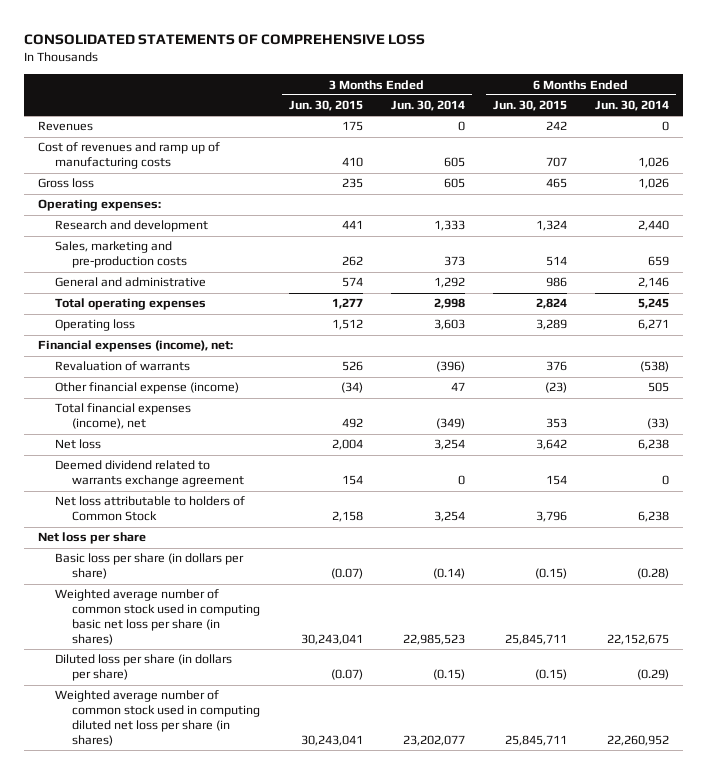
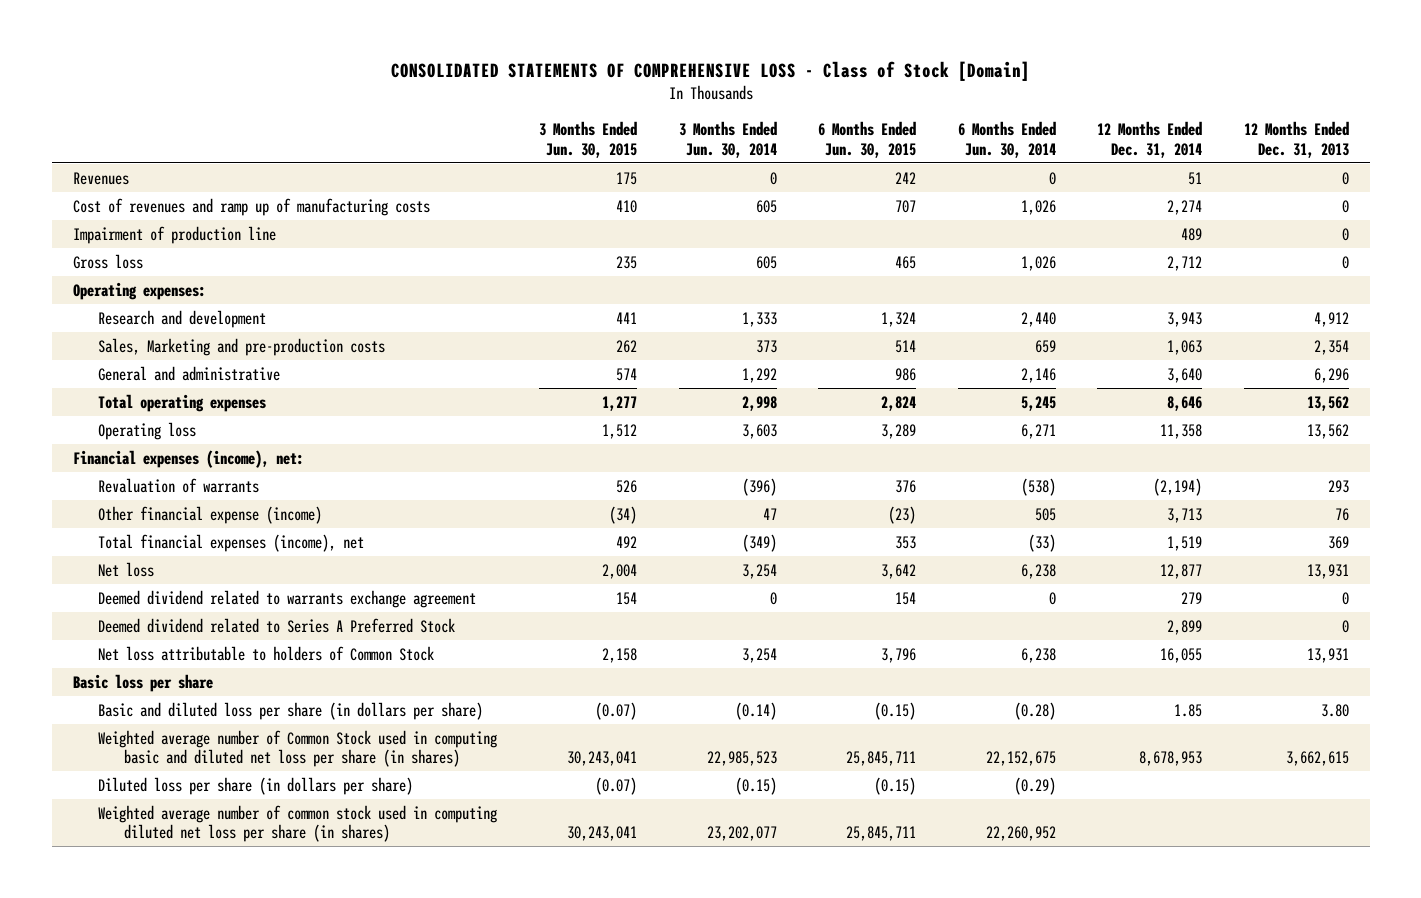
[24,34,426,46] CONSOLIDATED STATEMENTS OF COMPREHENSIVE LOSS -> [390,61,1030,82] CONSOLIDATED STATEMENTS OF COMPREHENSIVE LOSS - Class of Stock [Domain]
none -> [1097,121,1203,158] 12 Months Ended Dec. 31, 2014
none -> [1243,121,1349,158] 12 Months Ended Dec. 31, 2013
none -> [72,225,276,244] Impairment of production line
[55,241,188,269] Sales, marketing and pre-production costs -> [98,337,386,356] Sales, Marketing and pre-production costs
none -> [98,617,456,633] Deemed dividend related to Series A Preferred Stock
[38,532,147,545] Net loss per share -> [72,673,213,692] Basic loss per share
[55,553,245,580] Basic loss per share (in dollars per share) -> [98,701,484,720] Basic and diluted loss per share (in dollars per share)
[55,589,261,646] Weighted average number of common stock used in computing basic net loss per share (in shares) -> [98,729,498,768] Weighted average number of Common Stock used in computing basic and diluted net loss per share (in shares)

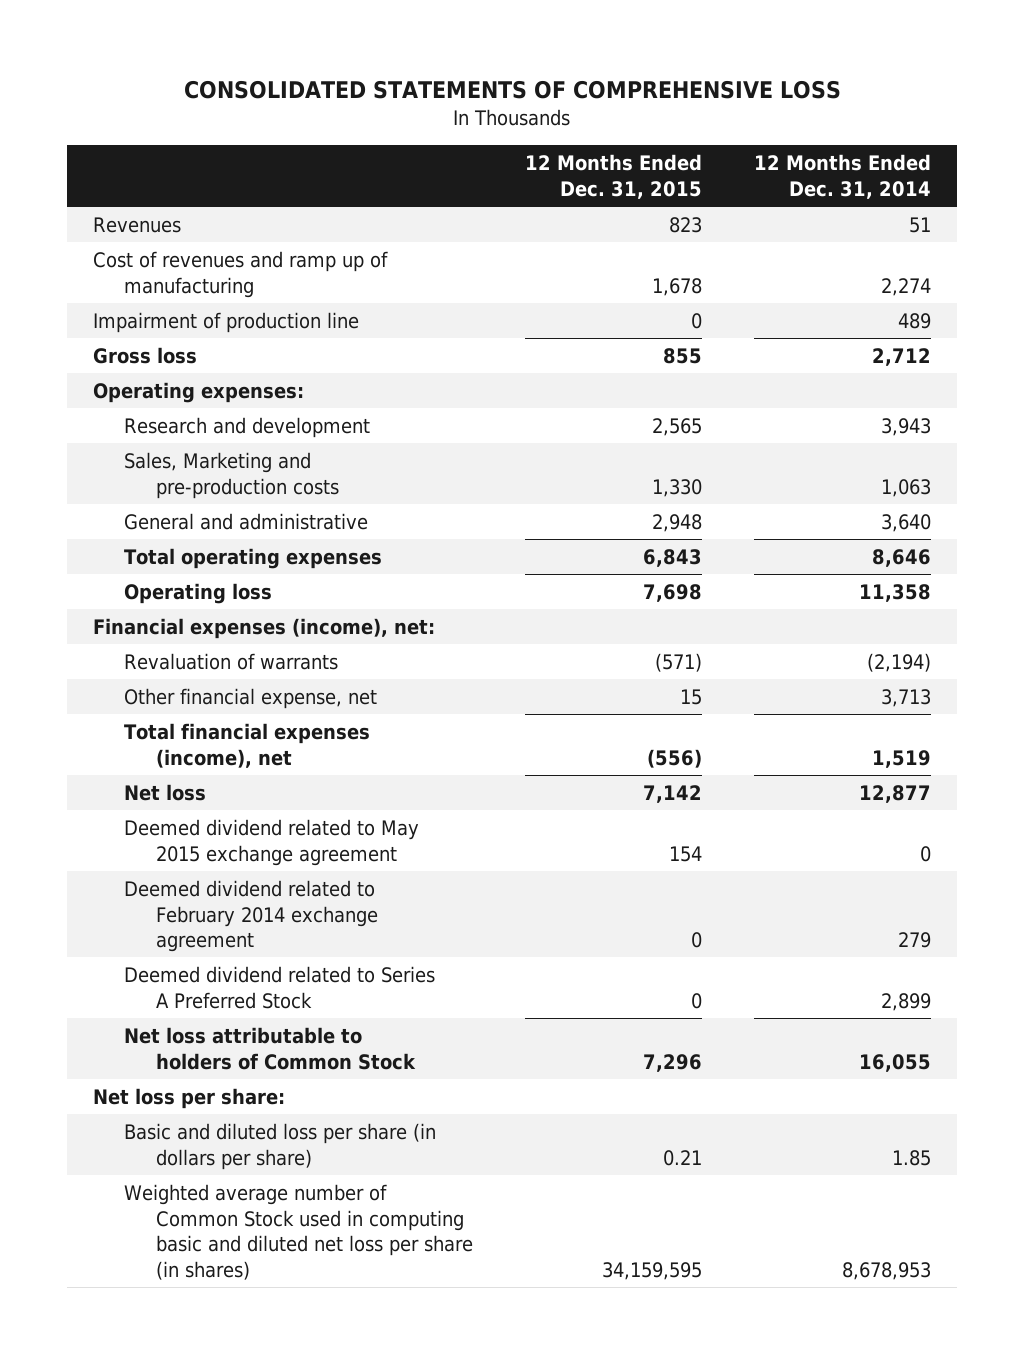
[390,61,1030,82] CONSOLIDATED STATEMENTS OF COMPREHENSIVE LOSS - Class of Stock [Domain] -> [184,80,842,100] CONSOLIDATED STATEMENTS OF COMPREHENSIVE LOSS
[539,121,638,158] 3 Months Ended Jun. 30, 2015 -> none
[678,121,777,158] 3 Months Ended Jun. 30, 2014 -> none
[818,121,917,158] 6 Months Ended Jun. 30, 2015 -> none
[957,121,1056,158] 6 Months Ended Jun. 30, 2014 -> none
[1243,121,1349,158] 12 Months Ended Dec. 31, 2013 -> none
none -> [524,154,702,200] 12 Months Ended Dec. 31, 2015
[72,197,430,216] Cost of revenues and ramp up of manufacturing costs -> [93,250,389,298] Cost of revenues and ramp up of manufacturing
[98,505,323,524] Other financial expense (income) -> [124,687,378,709] Other financial expense, net
none -> [124,818,420,866] Deemed dividend related to May 2015 exchange agreement
[98,589,477,608] Deemed dividend related to warrants exchange agreement -> [124,879,378,953] Deemed dividend related to February 2014 exchange agreement
[72,673,213,692] Basic loss per share -> [93,1087,286,1109] Net loss per share:
[98,776,414,795] Diluted loss per share (in dollars per share) -> none
[98,804,498,843] Weighted average number of common stock used in computing diluted net loss per share (in shares) -> none

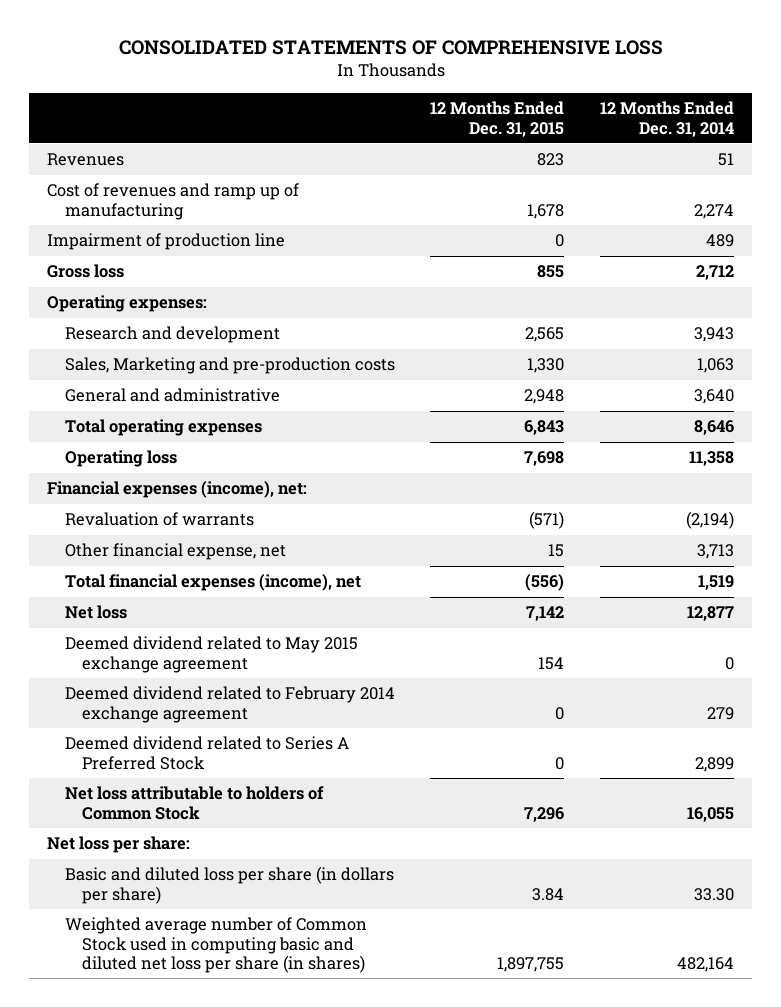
[662,1149,702,1166] 0.21 -> [532,887,565,901] 3.84
[892,1149,932,1166] 1.85 -> [694,887,735,901] 33.30
[601,1261,702,1280] 34,159,595 -> [497,957,565,973] 1,897,755
[842,1261,932,1280] 8,678,953 -> [677,957,735,973] 482,164

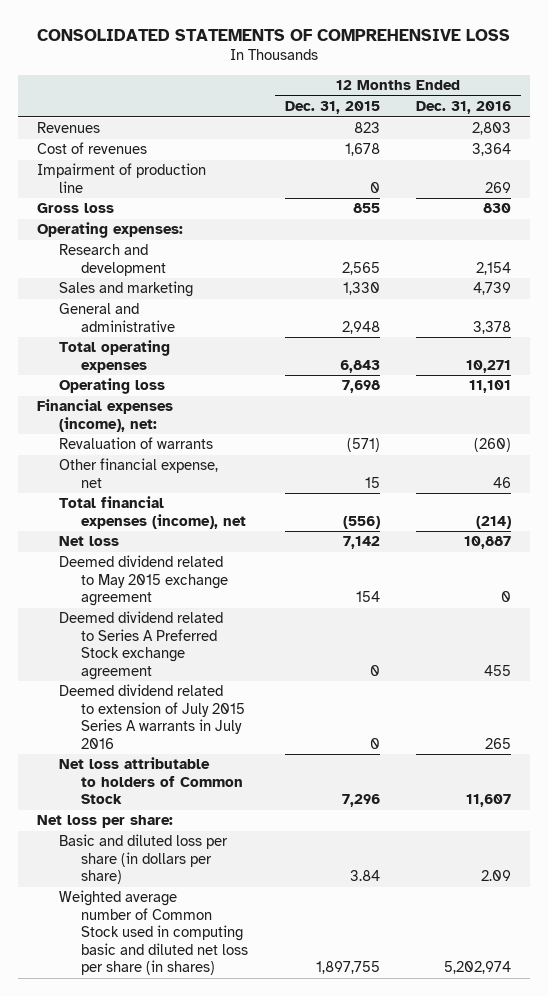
[600,101,735,137] 12 Months Ended Dec. 31, 2014 -> none
none -> [416,101,512,115] Dec. 31, 2016
[46,183,299,220] Cost of revenues and ramp up of manufacturing -> [36,142,147,155] Cost of revenues
[64,357,395,375] Sales, Marketing and pre-production costs -> [58,281,193,298] Sales and marketing
[64,686,395,723] Deemed dividend related to February 2014 exchange agreement -> [58,611,223,680] Deemed dividend related to Series A Preferred Stock exchange agreement
[64,736,349,770] Deemed dividend related to Series A Preferred Stock -> [58,684,245,749] Deemed dividend related to extension of July 2015 Series A warrants in July 2016

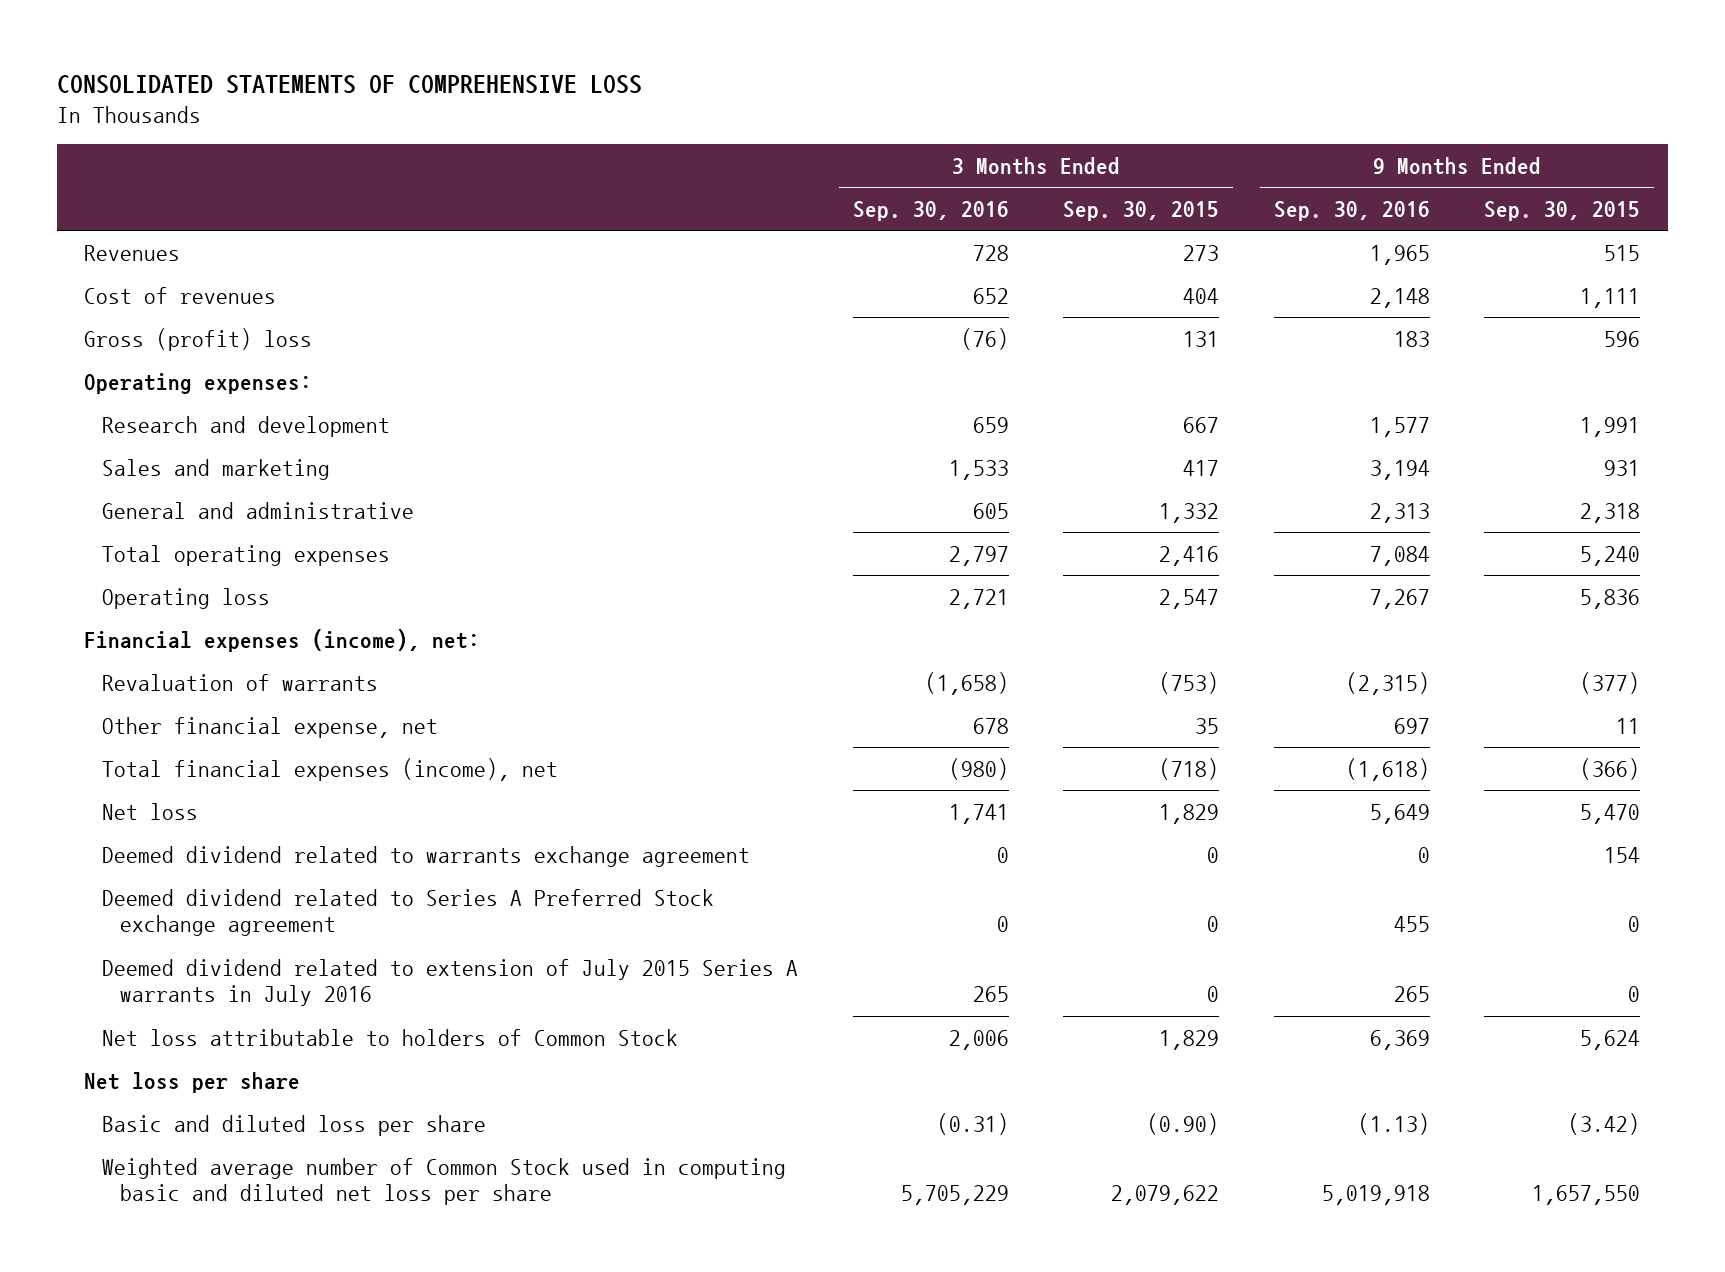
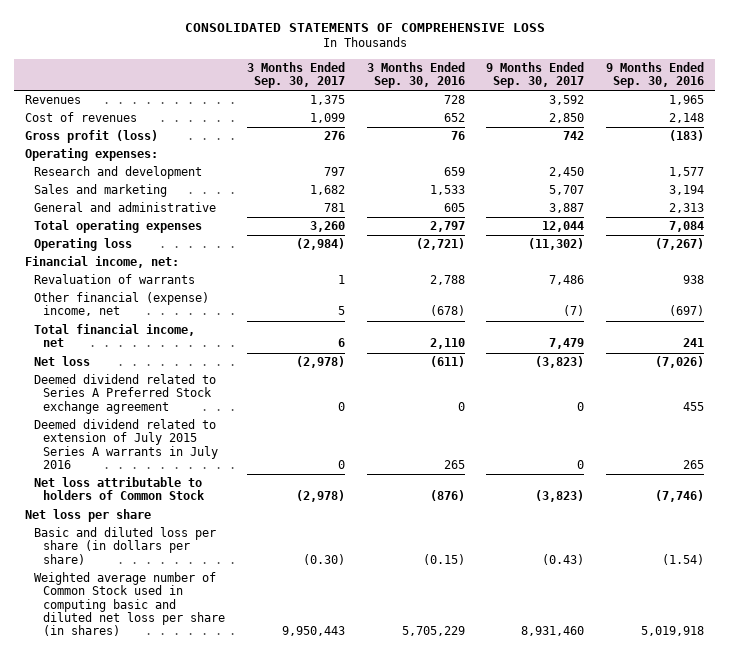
[1063,200,1220,221] Sep. 30, 2015 -> none
[1484,200,1641,221] Sep. 30, 2015 -> none
none -> [246,62,345,89] 3 Months Ended Sep. 30, 2017
none -> [486,62,585,89] 9 Months Ended Sep. 30, 2017
[84,327,313,351] Gross (profit) loss -> [25,130,159,144] Gross profit (loss)
[960,327,1009,350] (76) -> [450,131,465,141] 76
[1393,330,1430,347] 183 -> [669,130,705,142] (183)
[102,845,751,867] Deemed dividend related to warrants exchange agreement -> none
[948,588,1009,609] 2,721 -> [415,238,465,251] (2,721)
[1369,588,1430,609] 7,267 -> [655,238,705,251] (7,267)
[84,628,481,652] Financial expenses (income), net: -> [25,256,180,269] Financial income, net:
[924,671,1009,695] (1,658) -> [429,275,465,286] 2,788
[1345,671,1430,695] (2,315) -> [683,275,705,285] 938
[102,716,439,738] Other financial expense, net -> [34,292,210,317] Other financial (expense) income, net
[972,717,1009,734] 678 -> [429,305,465,317] (678)
[1393,717,1430,734] 697 -> [669,305,705,317] (697)
[102,757,559,781] Total financial expenses (income), net -> [34,324,196,348] Total financial income, net
[948,757,1009,780] (980) -> [429,338,465,350] 2,110
[1345,757,1430,781] (1,618) -> [683,338,705,348] 241
[948,803,1009,824] 1,741 -> [429,356,465,368] (611)
[1369,803,1430,824] 5,649 -> [655,356,705,369] (7,026)
[948,1029,1009,1050] 2,006 -> [429,490,465,502] (876)
[1369,1029,1430,1050] 6,369 -> [655,490,705,503] (7,746)
[102,1114,487,1136] Basic and diluted loss per share -> [34,527,217,565] Basic and diluted loss per share (in dollars per share)
[936,1112,1009,1135] (0.31) -> [422,553,465,565] (0.15)
[1357,1112,1430,1135] (1.13) -> [662,553,705,565] (1.54)
[102,1157,787,1206] Weighted average number of Common Stock used in computing basic and diluted net loss per share -> [34,572,225,636] Weighted average number of Common Stock used in computing basic and diluted net loss per share (in shares)

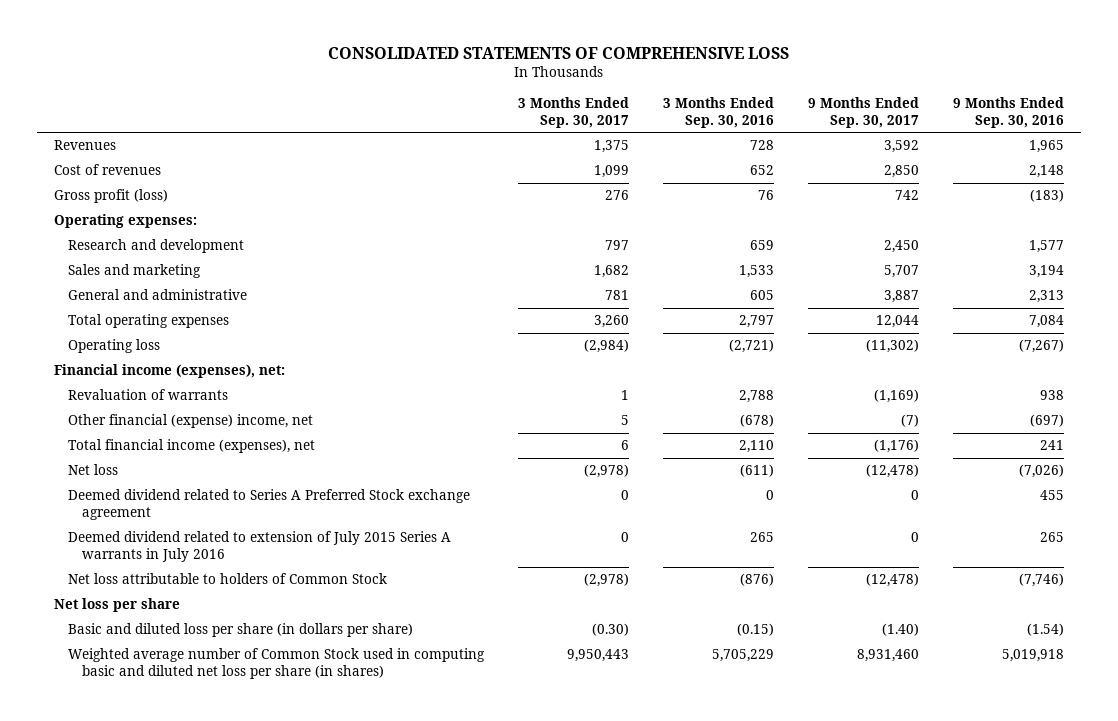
[25,256,180,269] Financial income, net: -> [54,364,286,379] Financial income (expenses), net:
[549,275,585,286] 7,486 -> [873,389,919,404] (1,169)
[34,324,196,348] Total financial income, net -> [67,439,315,454] Total financial income (expenses), net
[549,338,585,350] 7,479 -> [873,439,919,454] (1,176)
[535,356,585,369] (3,823) -> [865,464,919,479] (12,478)
[535,490,585,503] (3,823) -> [865,573,919,588] (12,478)
[542,553,585,565] (0.43) -> [881,623,919,637] (1.40)

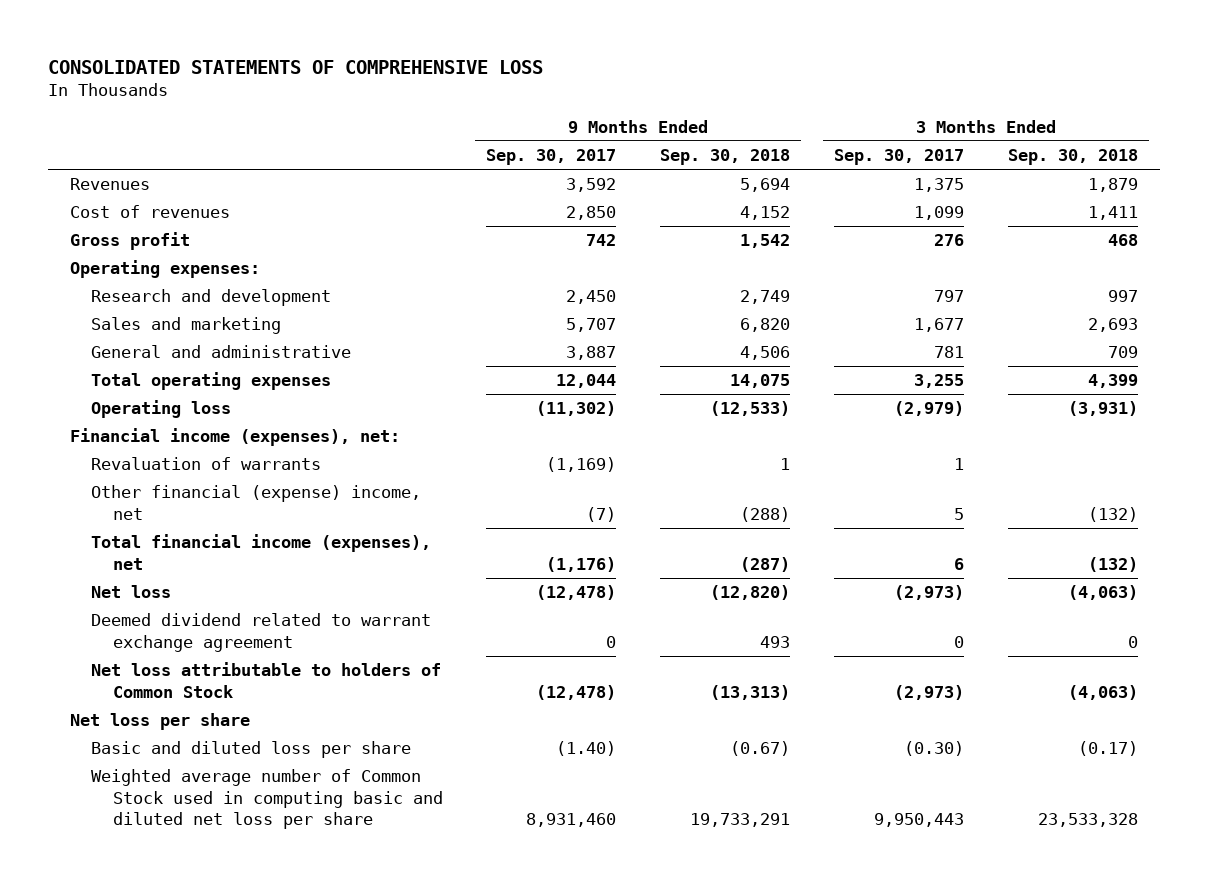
[662,97,774,128] 3 Months Ended Sep. 30, 2016 -> none
[952,97,1064,128] 9 Months Ended Sep. 30, 2016 -> none
none -> [660,149,791,166] Sep. 30, 2018
none -> [1007,149,1138,166] Sep. 30, 2018
[54,189,169,204] Gross profit (loss) -> [69,232,190,251] Gross profit
[593,265,629,279] 1,682 -> [914,318,965,333] 1,677
[593,315,629,329] 3,260 -> [914,374,965,389] 3,255
[583,339,629,354] (2,984) -> [894,401,965,417] (2,979)
[67,531,451,563] Deemed dividend related to extension of July 2015 Series A warrants in July 2016 -> none
[583,464,629,479] (2,978) -> [894,585,965,601] (2,973)
[67,489,470,521] Deemed dividend related to Series A Preferred Stock exchange agreement -> [91,613,432,652] Deemed dividend related to warrant exchange agreement
[583,573,629,588] (2,978) -> [894,684,965,700] (2,973)
[67,623,413,638] Basic and diluted loss per share (in dollars per share) -> [91,741,412,759] Basic and diluted loss per share
[67,648,485,680] Weighted average number of Common Stock used in computing basic and diluted net loss per share (in shares) -> [91,769,443,830] Weighted average number of Common Stock used in computing basic and diluted net loss per share

